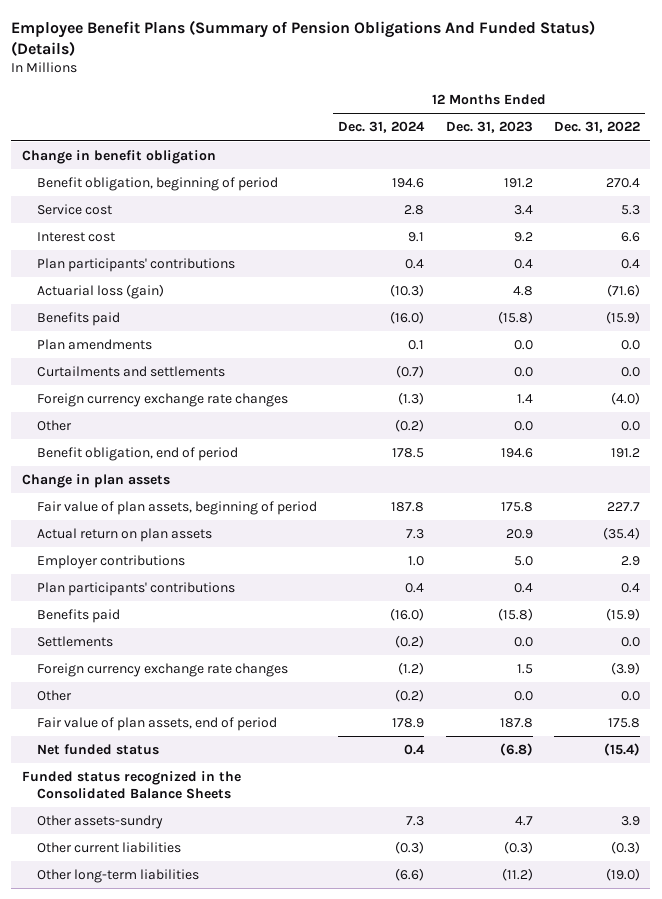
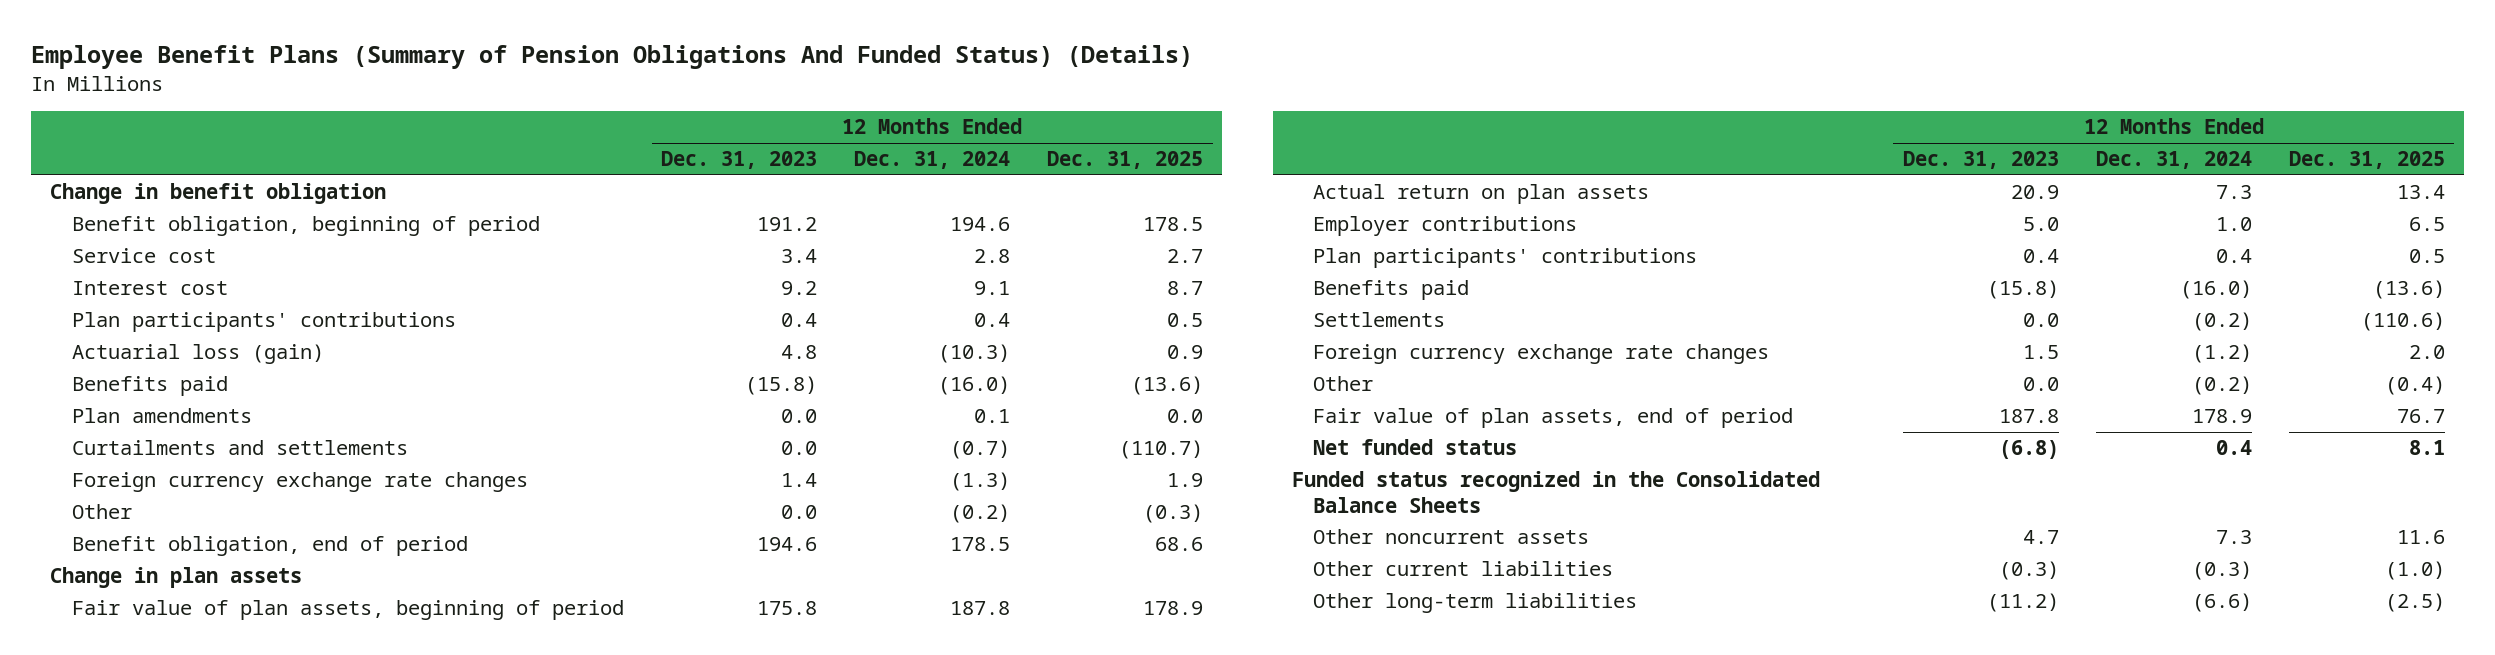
[553,121,640,134] Dec. 31, 2022 -> none
none -> [1047,151,1204,170] Dec. 31, 2025
[37,814,164,829] Other assets-sundry -> [1313,529,1590,545] Other noncurrent assets

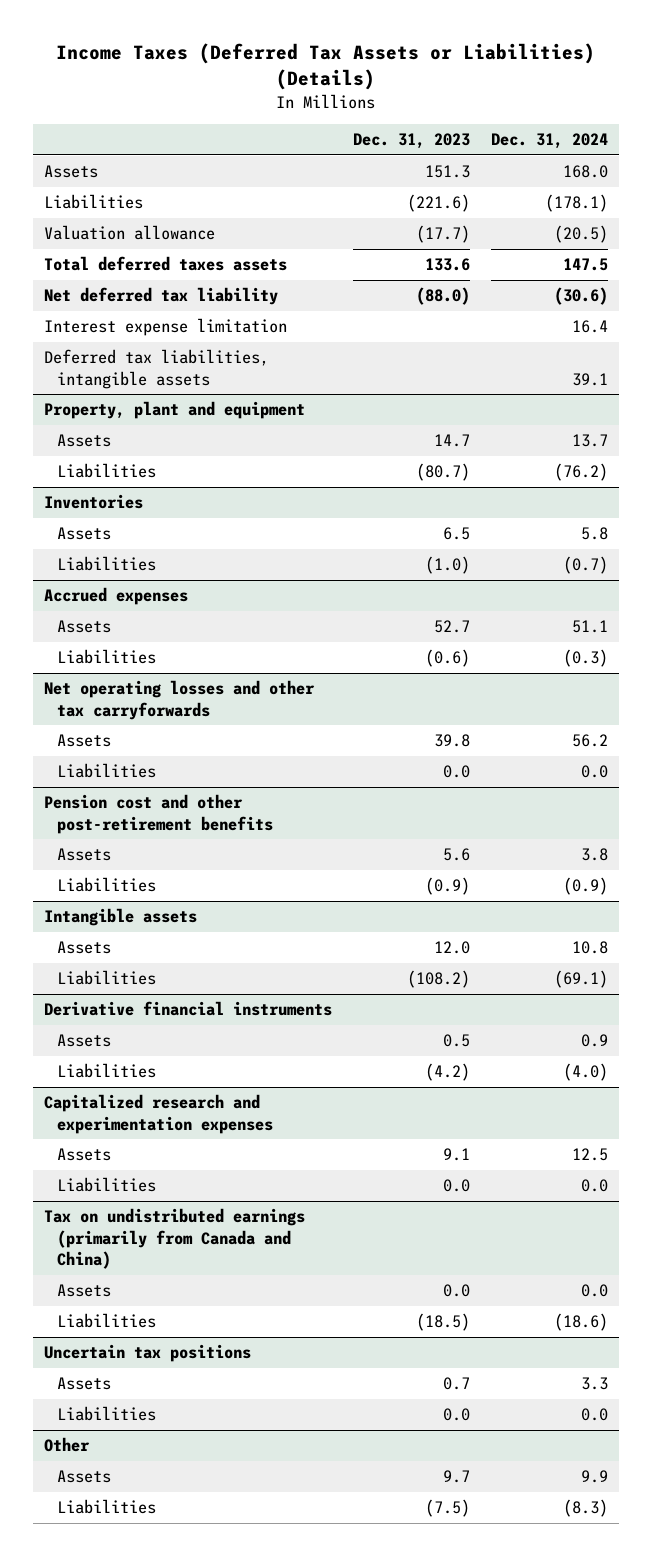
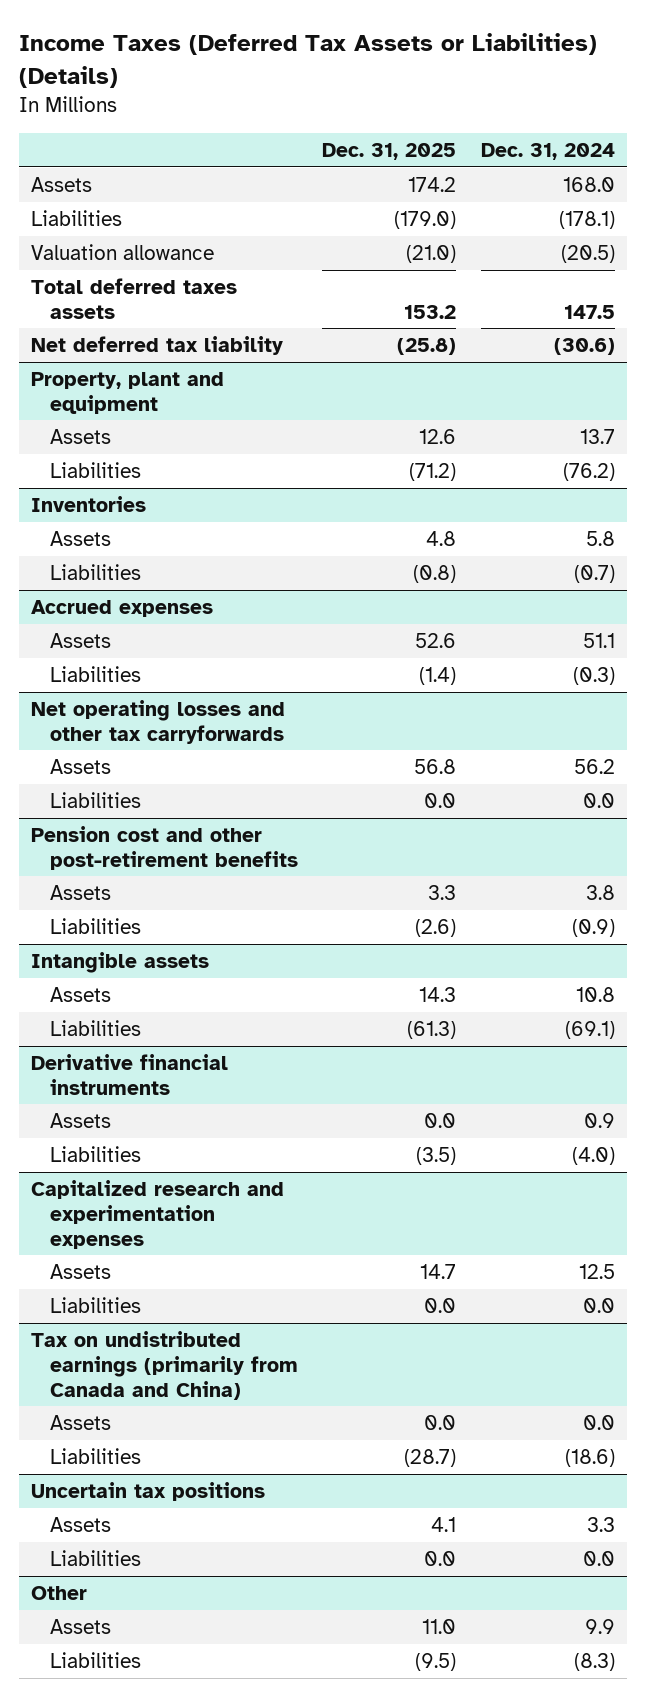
[353,133,471,150] Dec. 31, 2023 -> none
none -> [322,142,457,160] Dec. 31, 2025
[43,318,287,337] Interest expense limitation -> none
[43,349,269,389] Deferred tax liabilities, intangible assets -> none

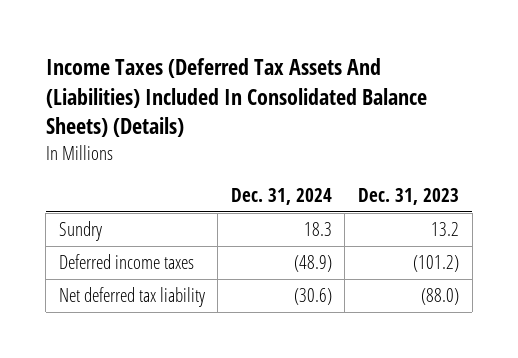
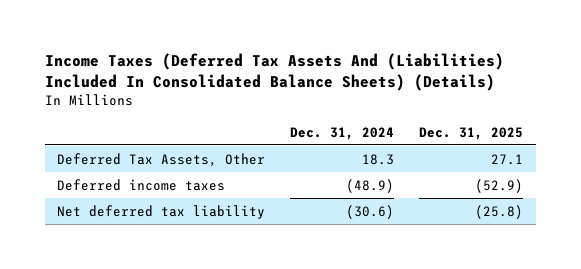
[358,187,460,205] Dec. 31, 2023 -> none
none -> [419,126,524,140] Dec. 31, 2025
[58,221,102,242] Sundry -> [57,152,266,167] Deferred Tax Assets, Other

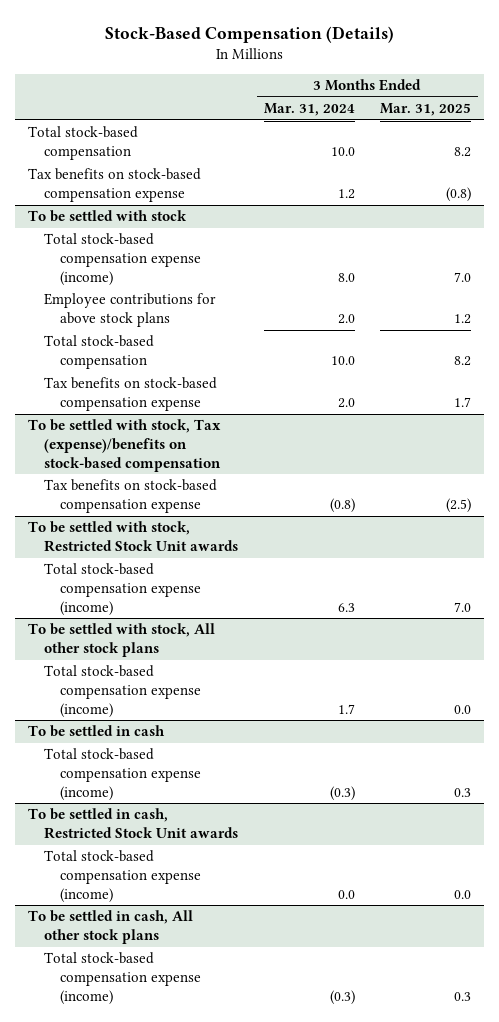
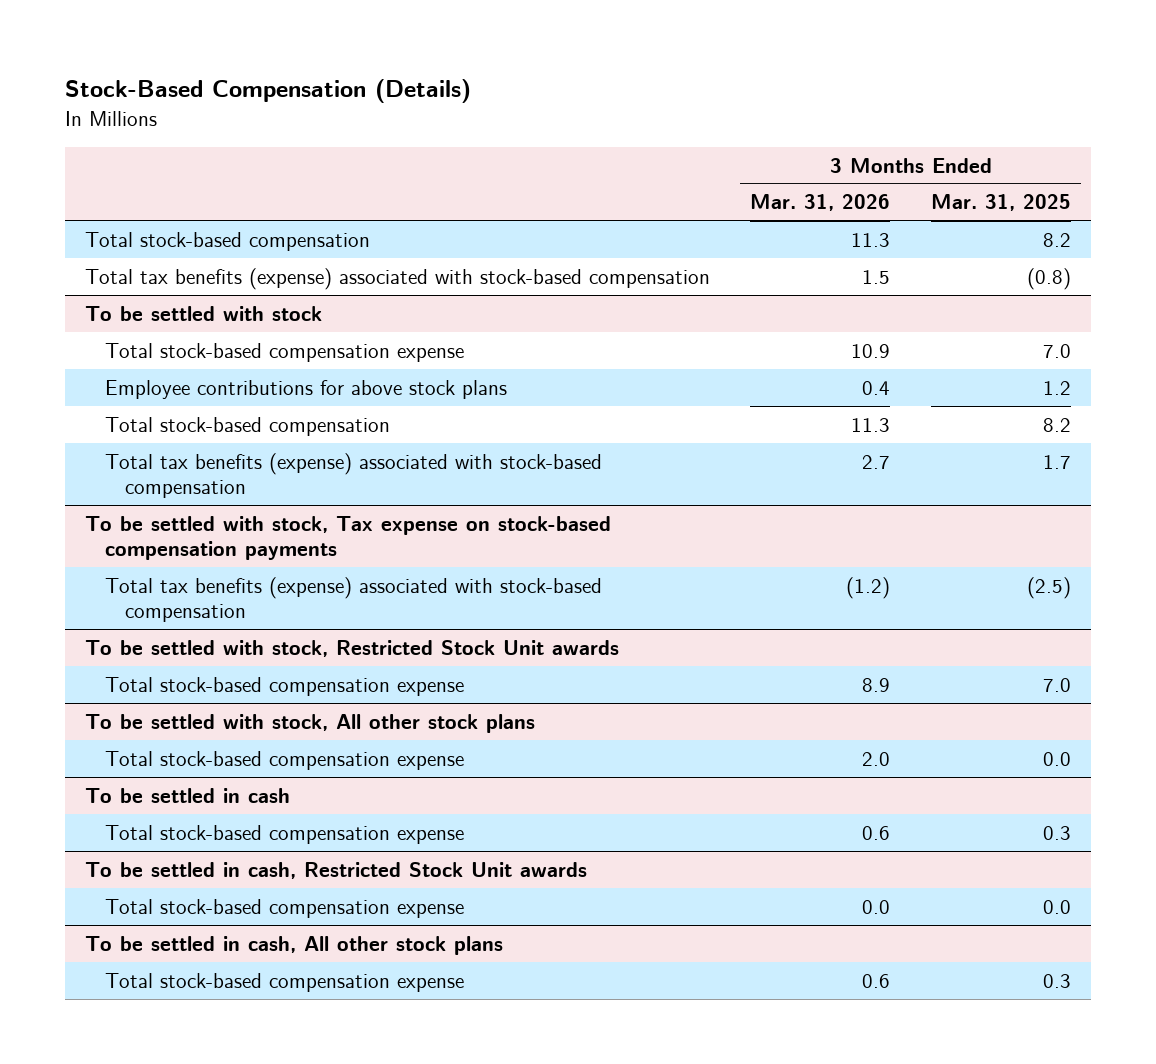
[263,103,355,117] Mar. 31, 2024 -> none
none -> [750,194,891,212] Mar. 31, 2026
[28,168,202,203] Tax benefits on stock-based compensation expense -> [84,267,710,290] Total tax benefits (expense) associated with stock-based compensation
[44,233,202,286] Total stock-based compensation expense (income) -> [104,342,464,362] Total stock-based compensation expense
[44,377,218,412] Tax benefits on stock-based compensation expense -> [104,452,602,498] Total tax benefits (expense) associated with stock-based compensation
[28,419,222,472] To be settled with stock, Tax (expense)/benefits on stock-based compensation -> [84,515,611,560] To be settled with stock, Tax expense on stock-based compensation payments
[44,479,218,514] Tax benefits on stock-based compensation expense -> [104,576,602,622] Total tax benefits (expense) associated with stock-based compensation
[44,563,202,616] Total stock-based compensation expense (income) -> [104,676,464,696] Total stock-based compensation expense
[44,665,202,718] Total stock-based compensation expense (income) -> [104,750,464,770] Total stock-based compensation expense
[44,748,202,801] Total stock-based compensation expense (income) -> [104,824,464,844] Total stock-based compensation expense
[44,850,202,903] Total stock-based compensation expense (income) -> [104,898,464,918] Total stock-based compensation expense
[44,952,202,1005] Total stock-based compensation expense (income) -> [104,972,464,992] Total stock-based compensation expense

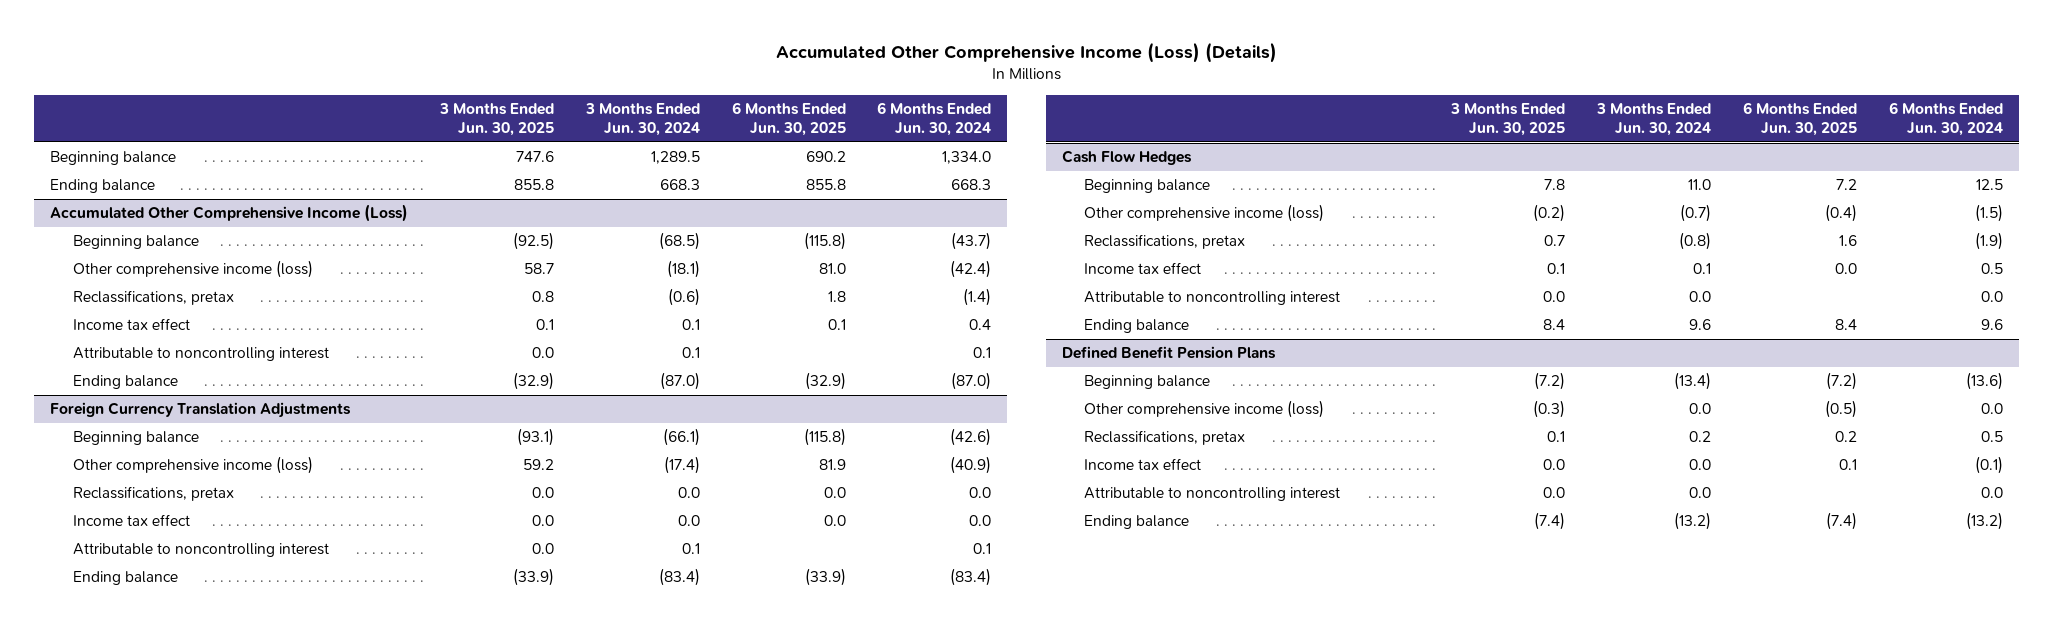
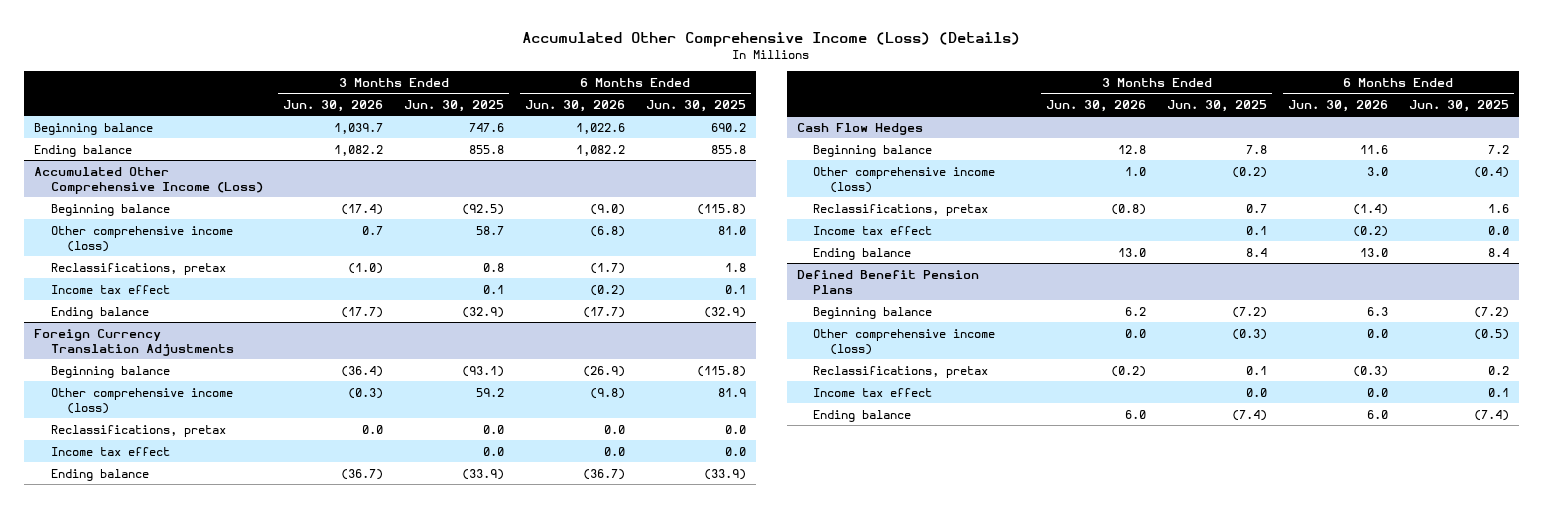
[584,103,700,136] 3 Months Ended Jun. 30, 2024 -> none
[877,102,992,136] 6 Months Ended Jun. 30, 2024 -> none
none -> [283,99,384,112] Jun. 30, 2026
none -> [524,99,625,112] Jun. 30, 2026
[72,347,329,362] Attributable to noncontrolling interest -> none
[72,543,329,558] Attributable to noncontrolling interest -> none
[1084,291,1341,306] Attributable to noncontrolling interest -> none
[1084,487,1341,502] Attributable to noncontrolling interest -> none

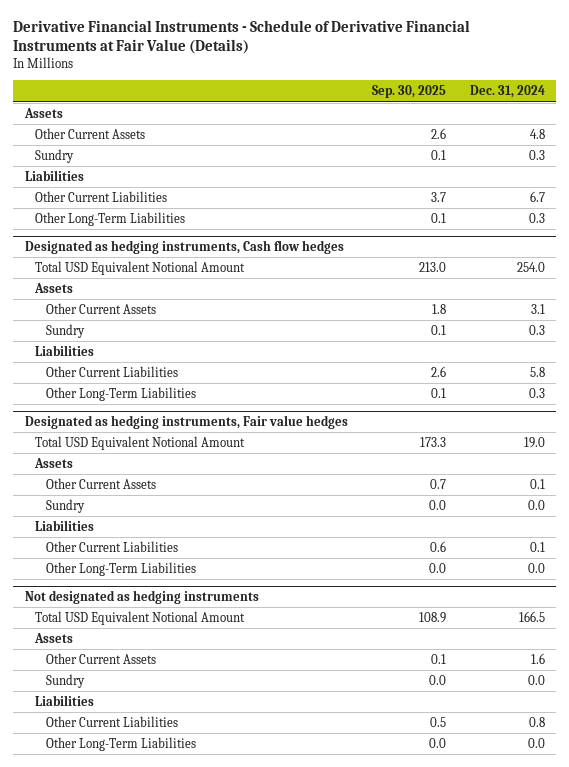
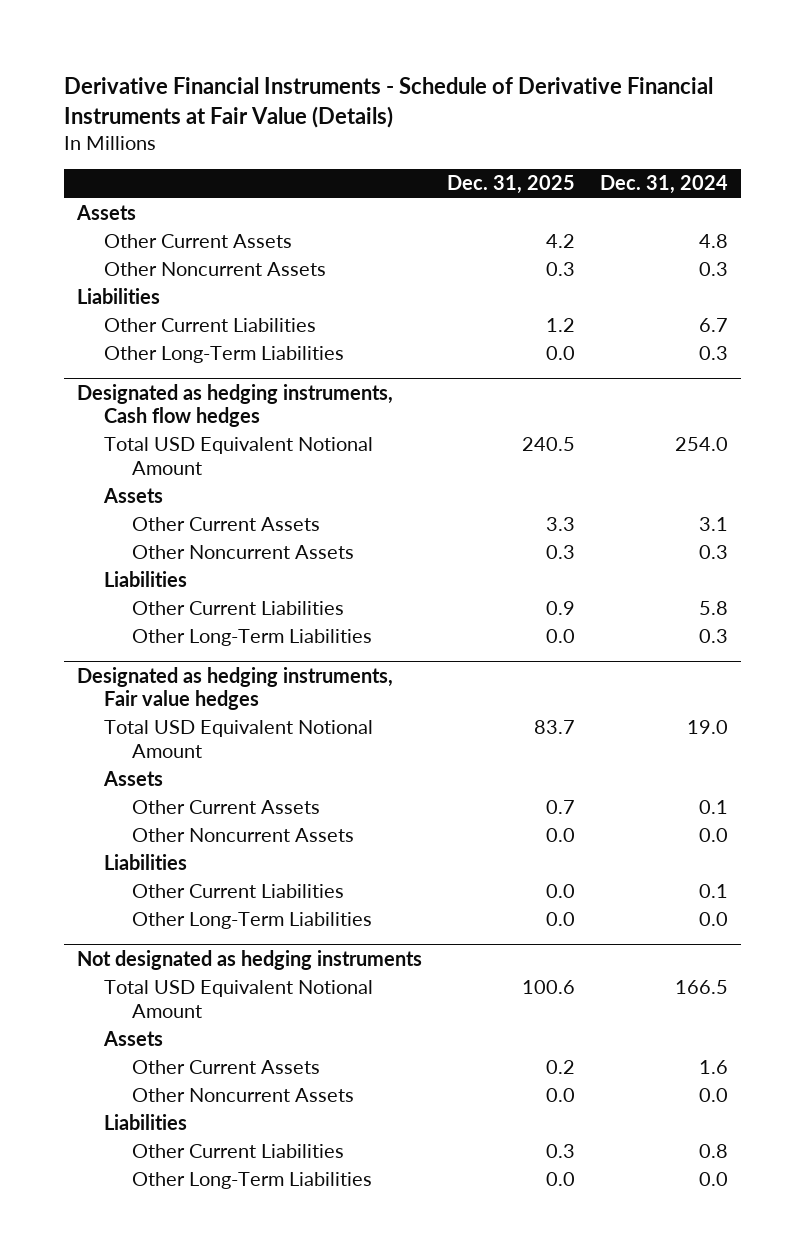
[371,85,446,99] Sep. 30, 2025 -> none
none -> [446,175,575,195] Dec. 31, 2025
[35,148,75,163] Sundry -> [104,262,327,277] Other Noncurrent Assets
[45,323,85,338] Sundry -> [131,545,354,560] Other Noncurrent Assets
[45,498,85,513] Sundry -> [131,828,354,843] Other Noncurrent Assets
[45,673,85,688] Sundry -> [131,1088,354,1103] Other Noncurrent Assets

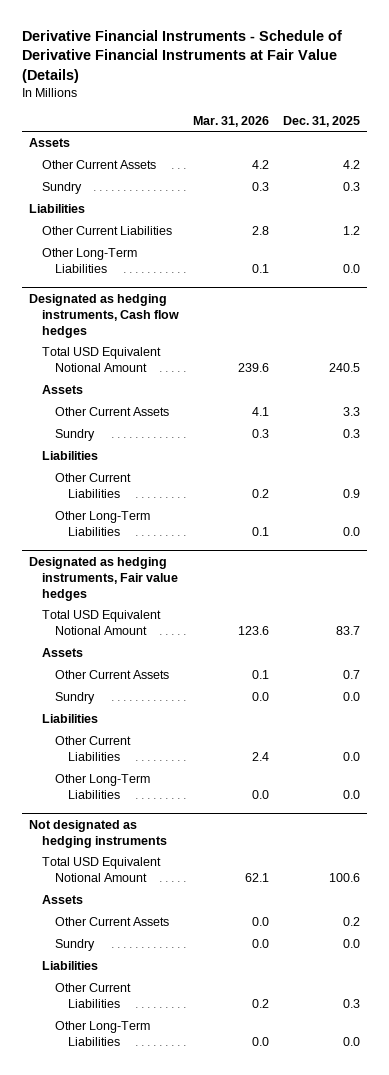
[600,175,729,195] Dec. 31, 2024 -> none
none -> [192,115,269,127] Mar. 31, 2026
[104,262,327,277] Other Noncurrent Assets -> [41,182,82,195] Sundry
[131,545,354,560] Other Noncurrent Assets -> [54,429,95,442] Sundry
[131,828,354,843] Other Noncurrent Assets -> [54,692,95,705] Sundry
[131,1088,354,1103] Other Noncurrent Assets -> [54,939,95,952] Sundry

